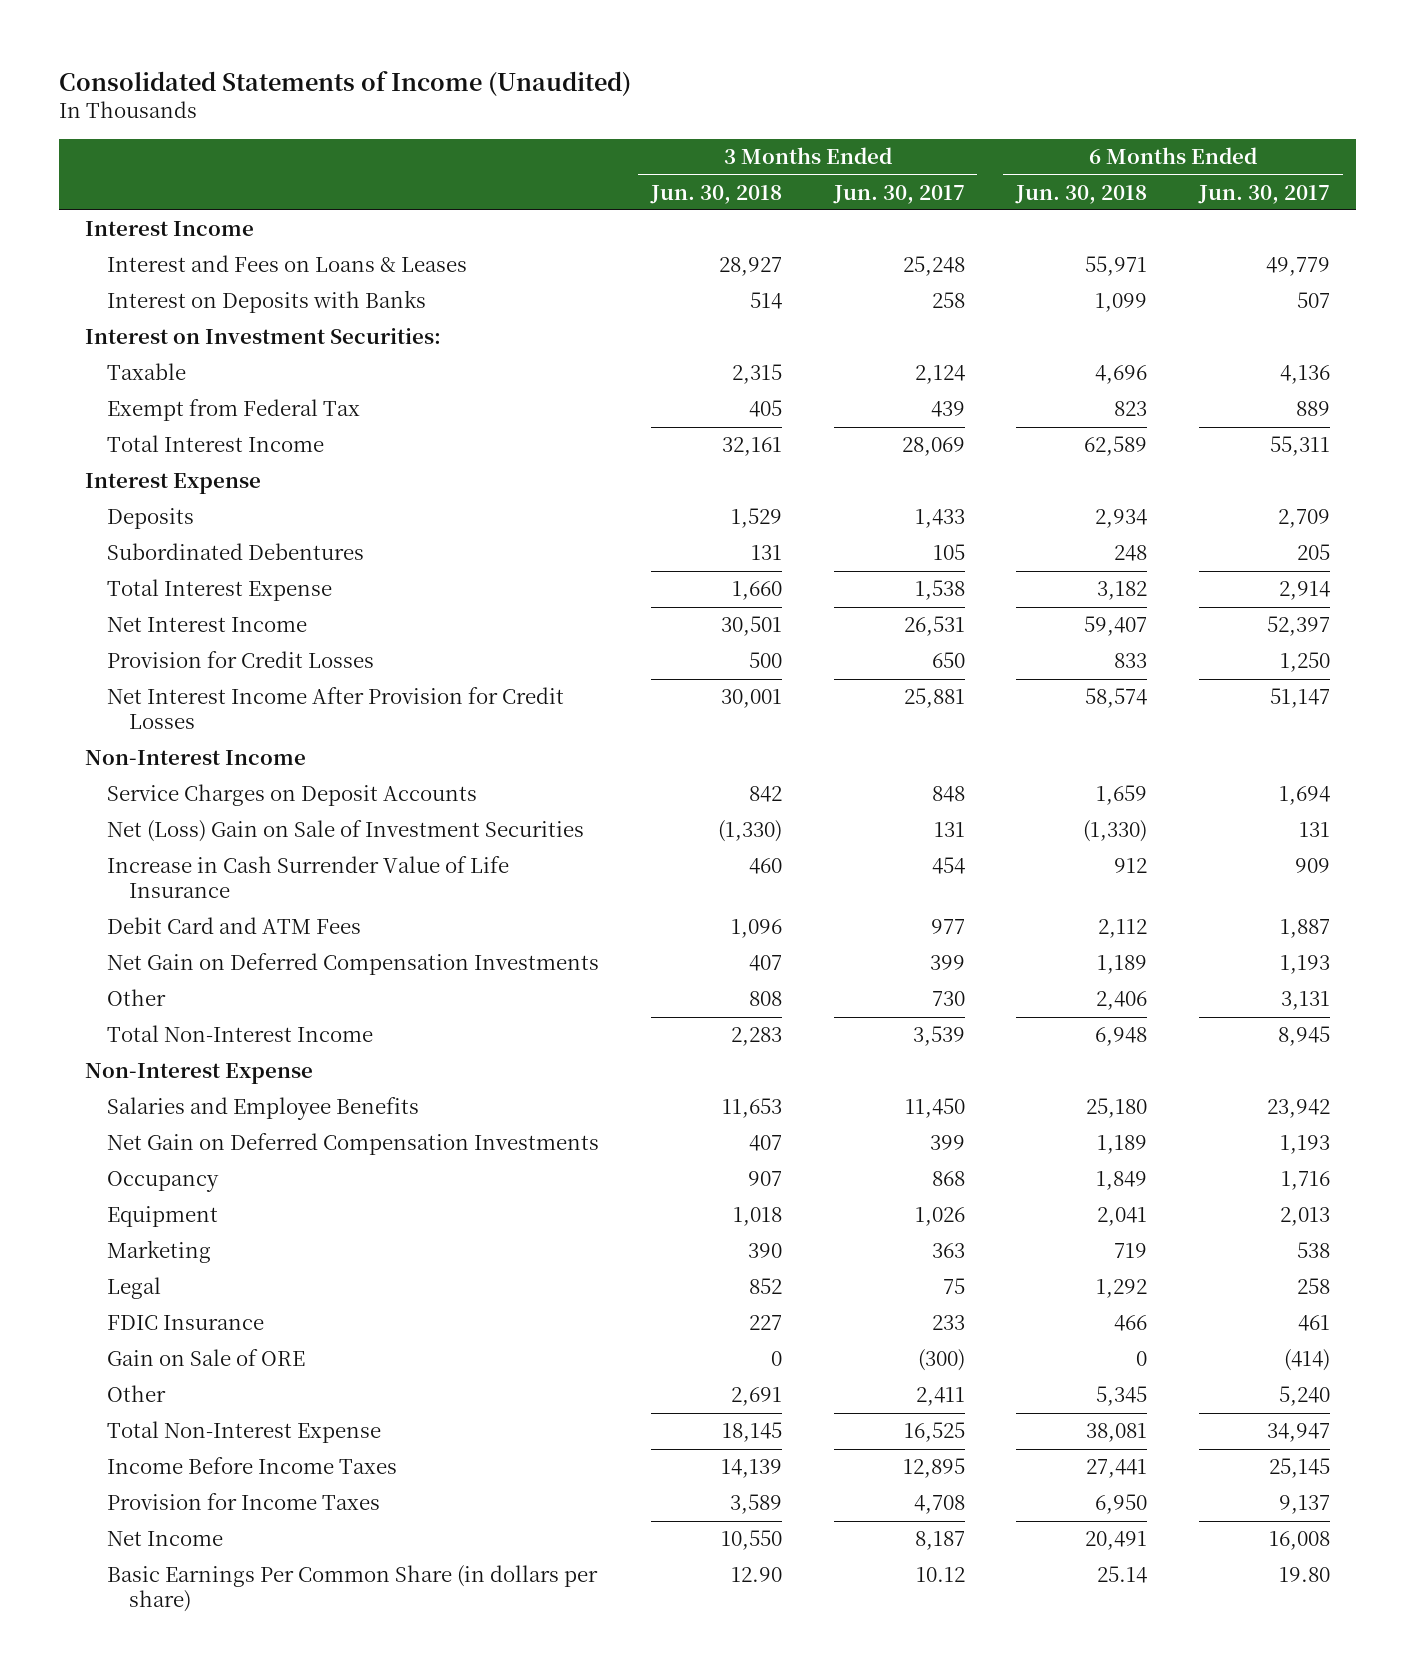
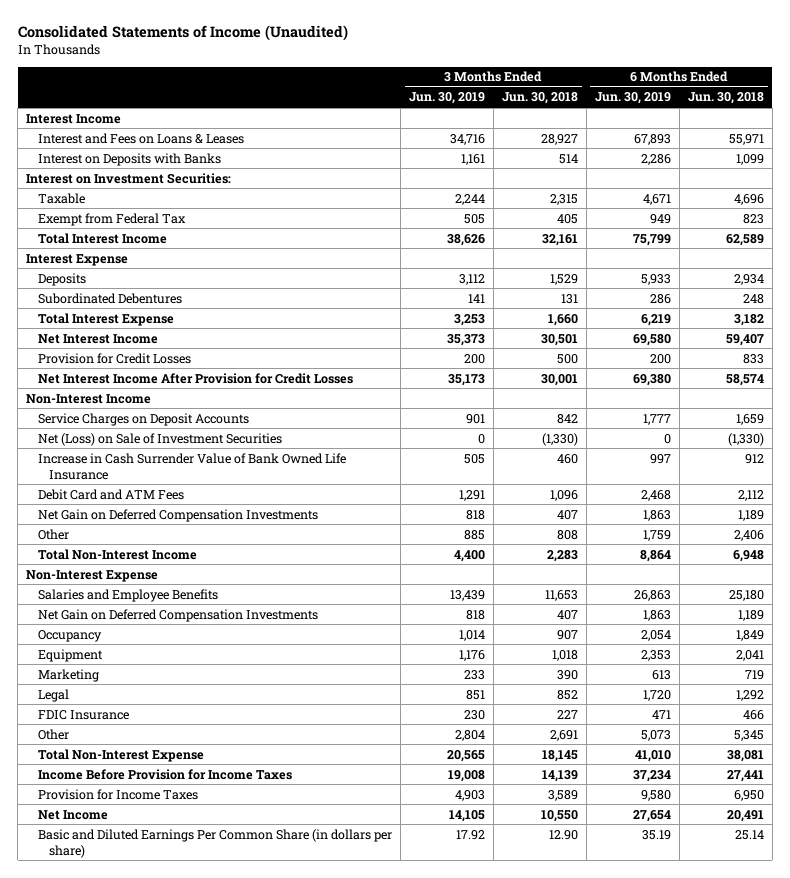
[832,184,965,204] Jun. 30, 2017 -> none
[1197,184,1330,204] Jun. 30, 2017 -> none
none -> [408,92,485,105] Jun. 30, 2019
none -> [594,92,671,105] Jun. 30, 2019
[107,820,585,843] Net (Loss) Gain on Sale of Investment Securities -> [37,432,282,446] Net (Loss) on Sale of Investment Securities
[107,856,510,899] Increase in Cash Surrender Value of Life Insurance -> [37,452,346,480] Increase in Cash Surrender Value of Bank Owned Life Insurance
[107,1349,306,1367] Gain on Sale of ORE -> none
[107,1457,398,1475] Income Before Income Taxes -> [37,768,292,780] Income Before Provision for Income Taxes
[107,1565,599,1613] Basic Earnings Per Common Share (in dollars per share) -> [37,828,392,858] Basic and Diluted Earnings Per Common Share (in dollars per share)

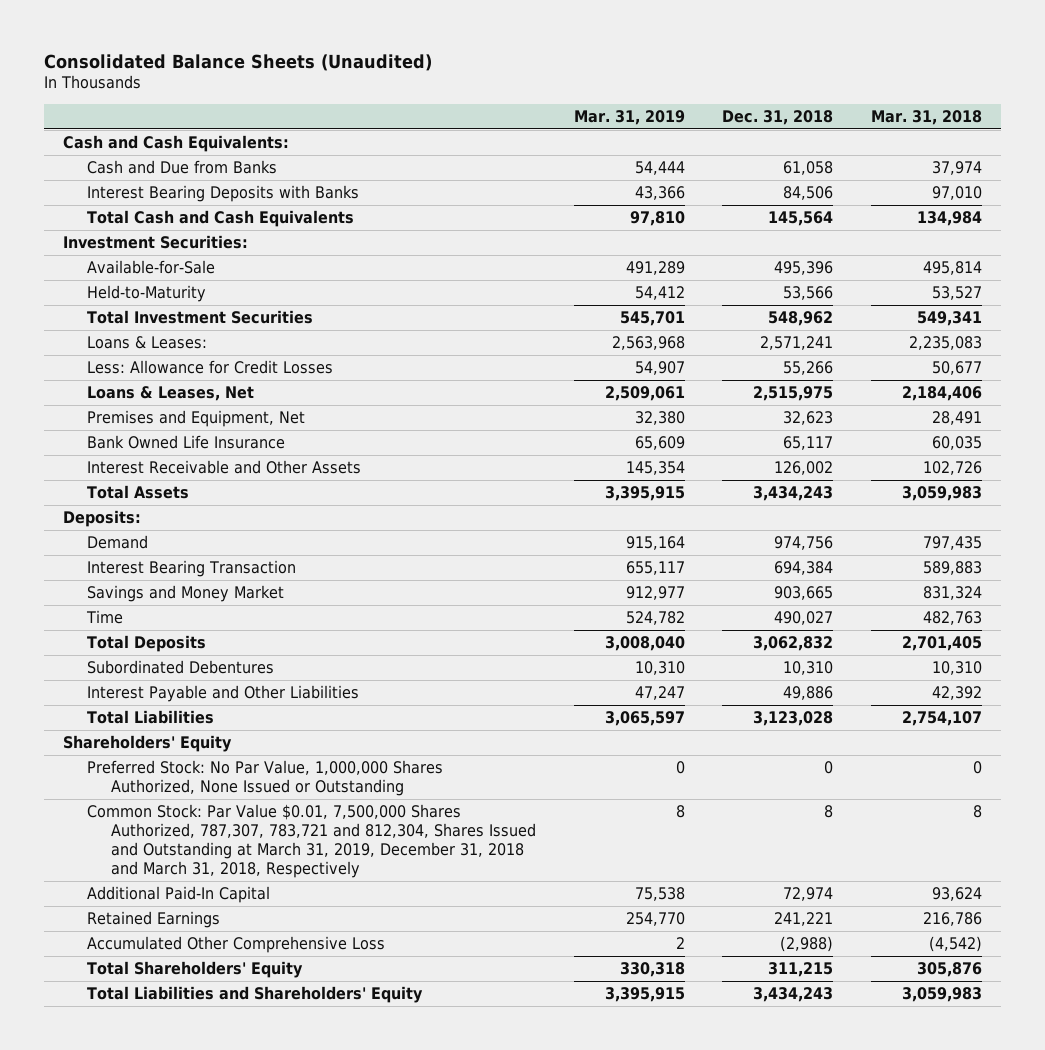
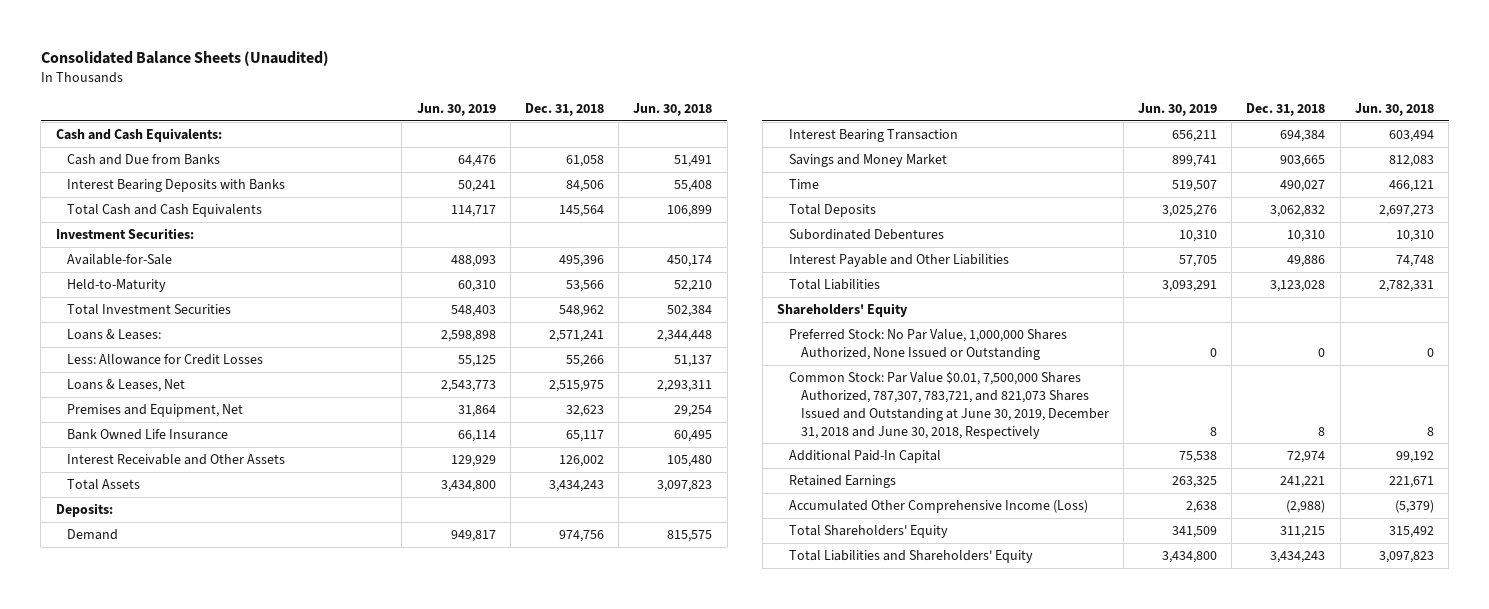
[573,109,685,125] Mar. 31, 2019 -> none
[871,109,983,125] Mar. 31, 2018 -> none
none -> [416,102,496,116] Jun. 30, 2019
none -> [633,102,713,116] Jun. 30, 2018
[86,804,537,878] Common Stock: Par Value $0.01, 7,500,000 Shares Authorized, 787,307, 783,721 and 812,304, Shares Issued and Outstanding at March 31, 2019, December 31, 2018 and March 31, 2018, Respectively -> [788,371,1109,439] Common Stock: Par Value $0.01, 7,500,000 Shares Authorized, 787,307, 783,721, and 821,073 Shares Issued and Outstanding at June 30, 2019, December 31, 2018 and June 30, 2018, Respectively
[86,936,385,954] Accumulated Other Comprehensive Loss -> [788,500,1088,514] Accumulated Other Comprehensive Income (Loss)

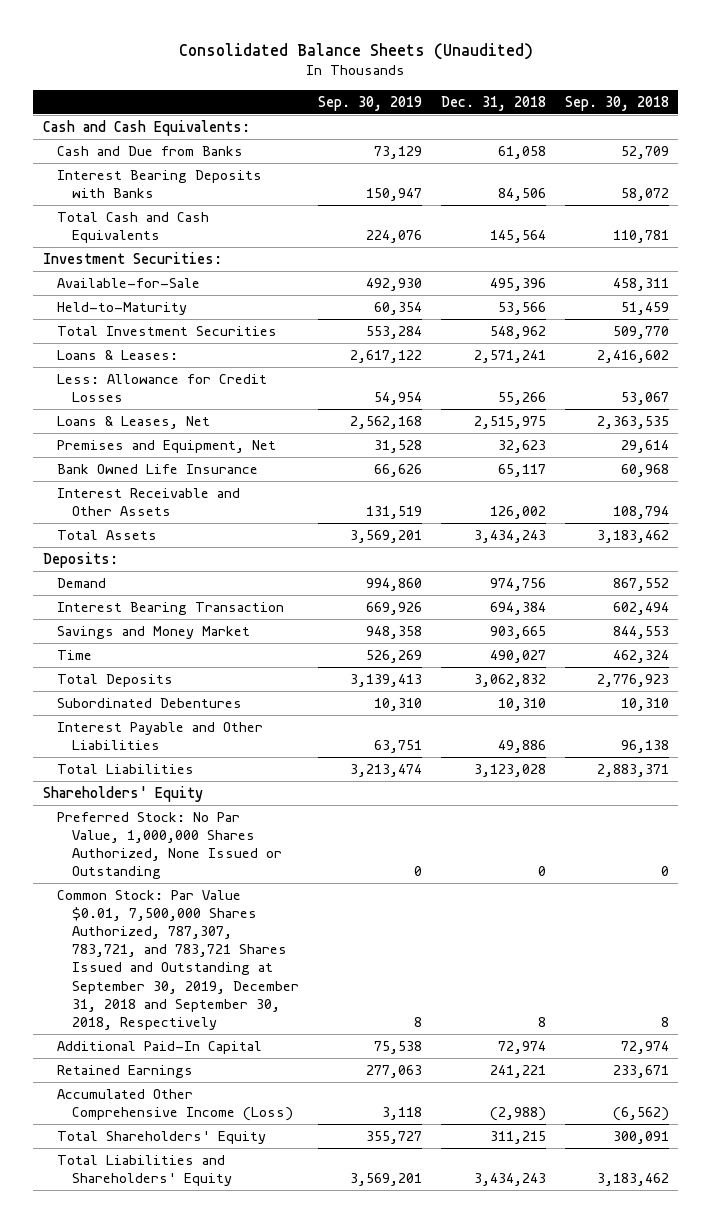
[416,102,496,116] Jun. 30, 2019 -> none
[633,102,713,116] Jun. 30, 2018 -> none
none -> [317,95,422,111] Sep. 30, 2019
none -> [564,95,669,111] Sep. 30, 2018
[788,371,1109,439] Common Stock: Par Value $0.01, 7,500,000 Shares Authorized, 787,307, 783,721, and 821,073 Shares Issued and Outstanding at June 30, 2019, December 31, 2018 and June 30, 2018, Respectively -> [57,890,299,1030] Common Stock: Par Value $0.01, 7,500,000 Shares Authorized, 787,307, 783,721, and 783,721 Shares Issued and Outstanding at September 30, 2019, December 31, 2018 and September 30, 2018, Respectively

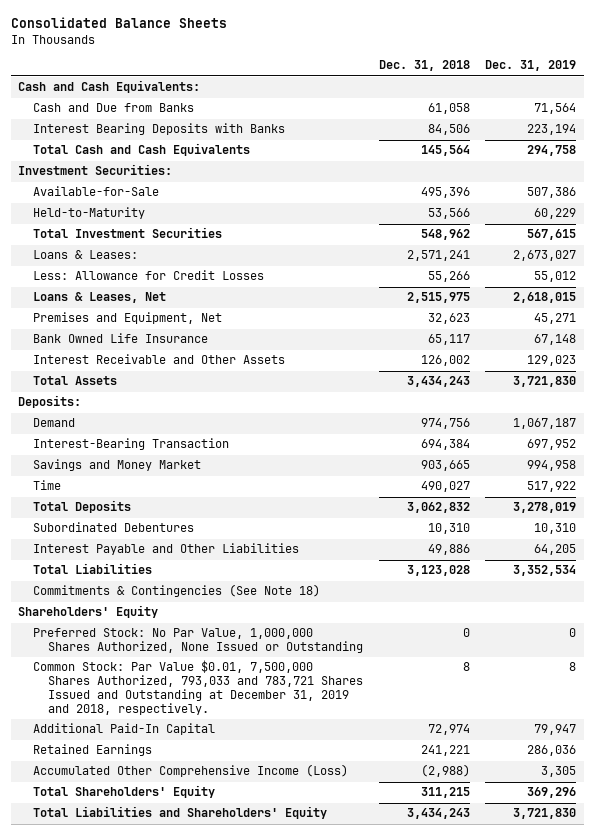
[178,42,533,60] Consolidated Balance Sheets (Unaudited) -> [10,17,227,29] Consolidated Balance Sheets
[317,95,422,111] Sep. 30, 2019 -> none
[564,95,669,111] Sep. 30, 2018 -> none
none -> [484,60,576,72] Dec. 31, 2019
[57,602,285,616] Interest Bearing Transaction -> [33,438,230,451] Interest-Bearing Transaction
none -> [33,584,321,598] Commitments & Contingencies (See Note 18)
[57,890,299,1030] Common Stock: Par Value $0.01, 7,500,000 Shares Authorized, 787,307, 783,721, and 783,721 Shares Issued and Outstanding at September 30, 2019, December 31, 2018 and September 30, 2018, Respectively -> [33,660,364,715] Common Stock: Par Value $0.01, 7,500,000 Shares Authorized, 793,033 and 783,721 Shares Issued and Outstanding at December 31, 2019 and 2018, respectively.

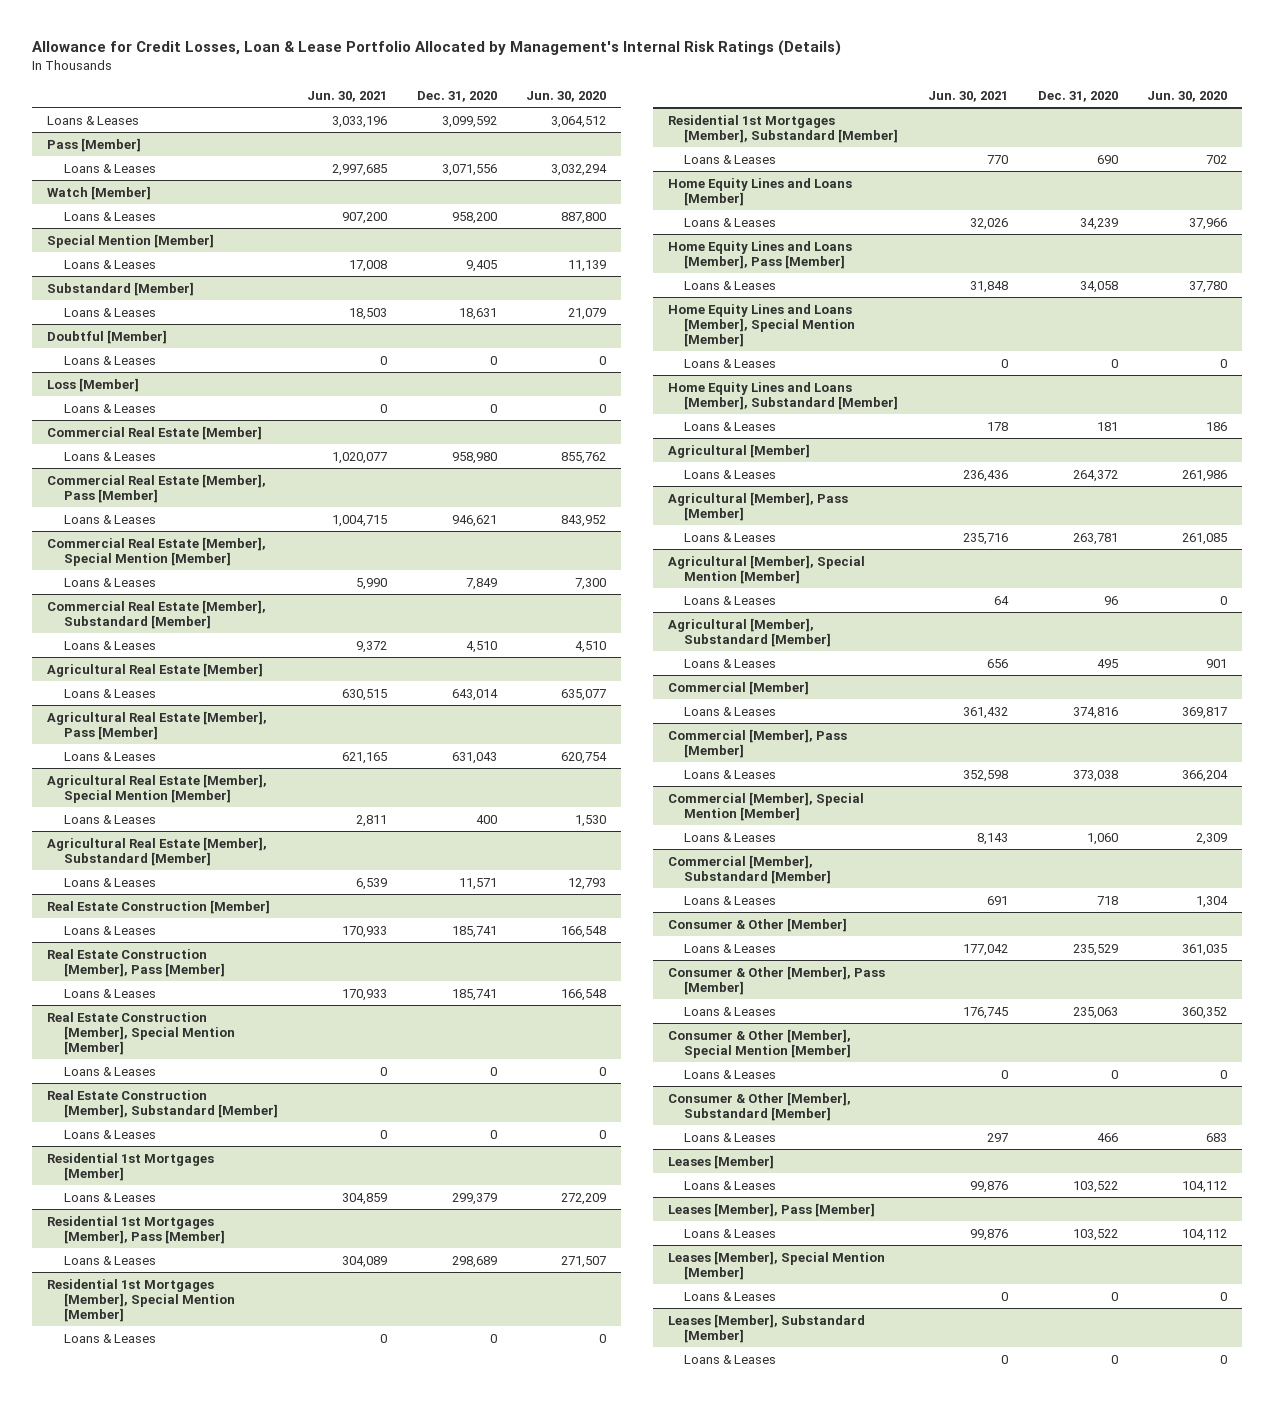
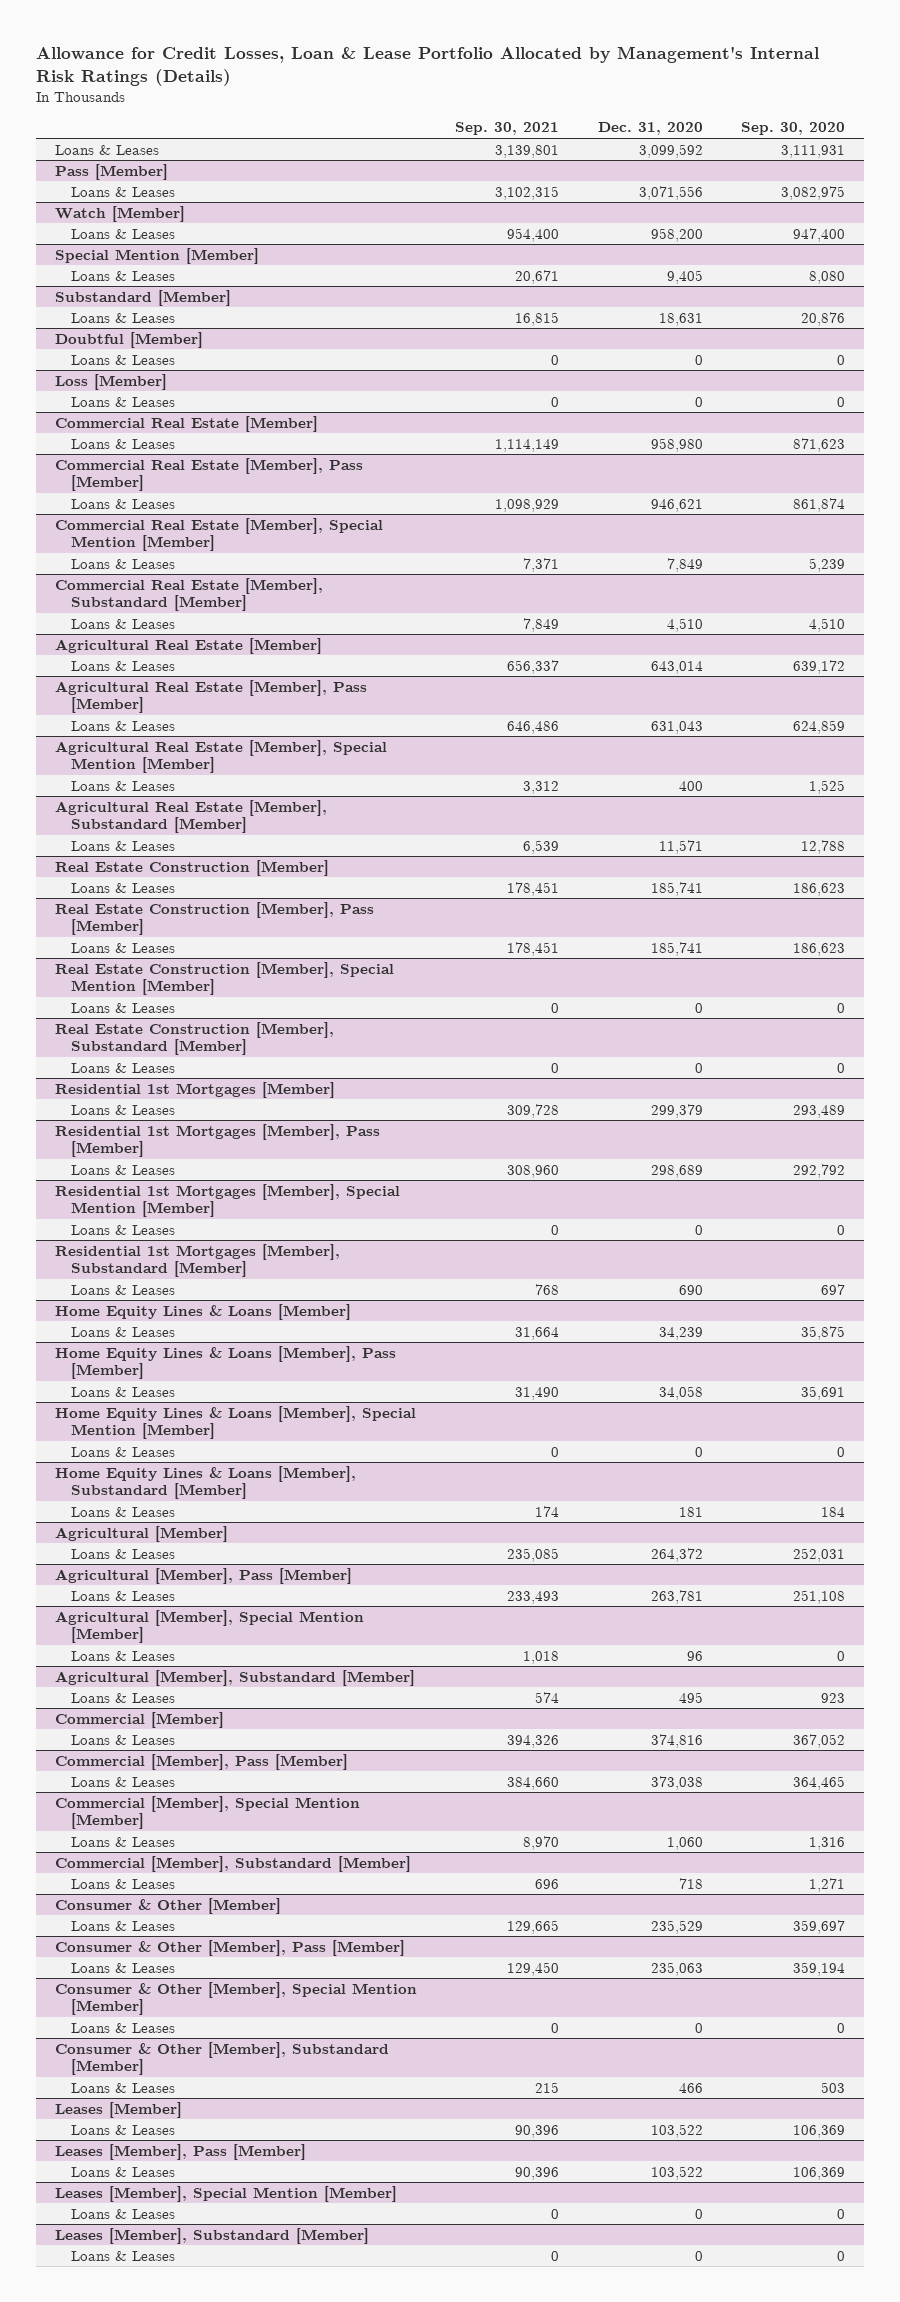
[307,90,388,102] Jun. 30, 2021 -> none
[526,90,607,102] Jun. 30, 2020 -> none
none -> [455,122,560,136] Sep. 30, 2021
none -> [740,122,845,136] Sep. 30, 2020
[668,177,853,206] Home Equity Lines and Loans [Member] -> [55,1303,352,1320] Home Equity Lines & Loans [Member]
[668,240,853,269] Home Equity Lines and Loans [Member], Pass [Member] -> [55,1345,397,1380] Home Equity Lines & Loans [Member], Pass [Member]
[668,303,856,347] Home Equity Lines and Loans [Member], Special Mention [Member] -> [55,1405,417,1440] Home Equity Lines & Loans [Member], Special Mention [Member]
[668,381,899,410] Home Equity Lines and Loans [Member], Substandard [Member] -> [55,1465,357,1500] Home Equity Lines & Loans [Member], Substandard [Member]

